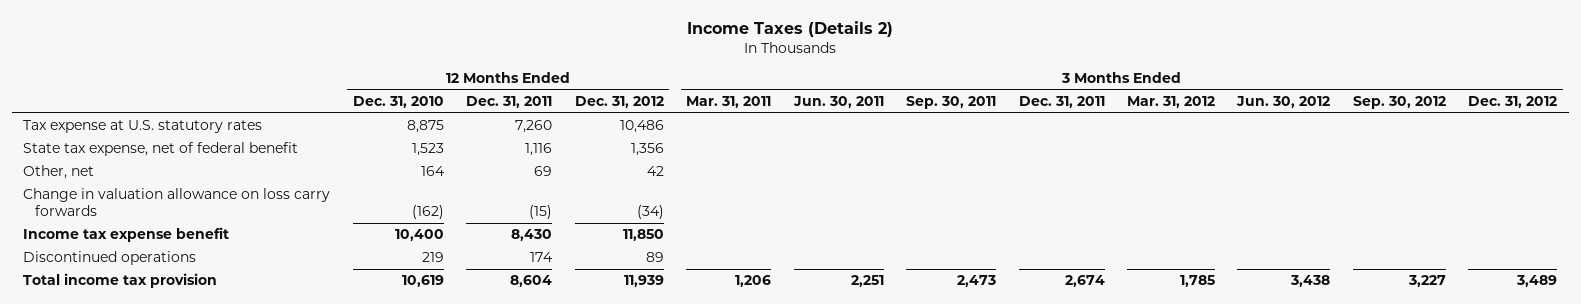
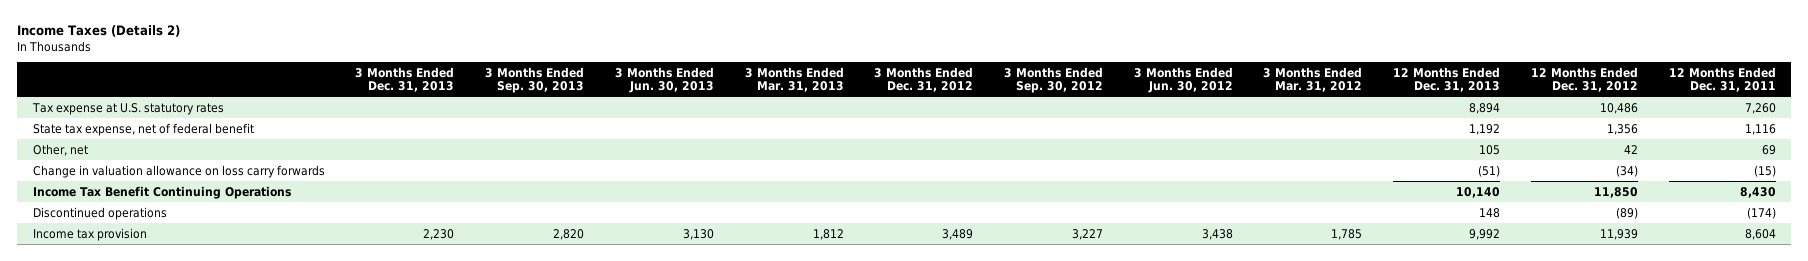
[352,95,444,108] Dec. 31, 2010 -> none
[686,95,772,108] Mar. 31, 2011 -> none
[792,95,884,108] Jun. 30, 2011 -> none
[906,95,997,109] Sep. 30, 2011 -> none
[1018,95,1105,108] Dec. 31, 2011 -> none
none -> [355,66,455,93] 3 Months Ended Dec. 31, 2013
none -> [485,66,585,94] 3 Months Ended Sep. 30, 2013
none -> [614,66,714,94] 3 Months Ended Jun. 30, 2013
none -> [744,66,844,93] 3 Months Ended Mar. 31, 2013
none -> [1393,66,1501,93] 12 Months Ended Dec. 31, 2013
[23,227,230,243] Income tax expense benefit -> [32,185,291,199] Income Tax Benefit Continuing Operations
[530,252,554,263] 174 -> [1746,206,1776,219] (174)
[645,252,664,263] 89 -> [1615,206,1638,219] (89)
[23,273,218,289] Total income tax provision -> [32,227,147,241] Income tax provision

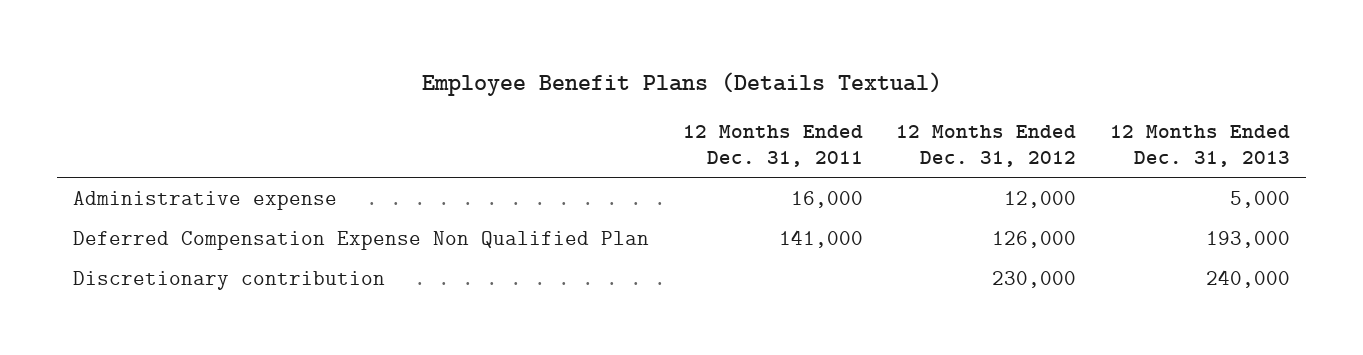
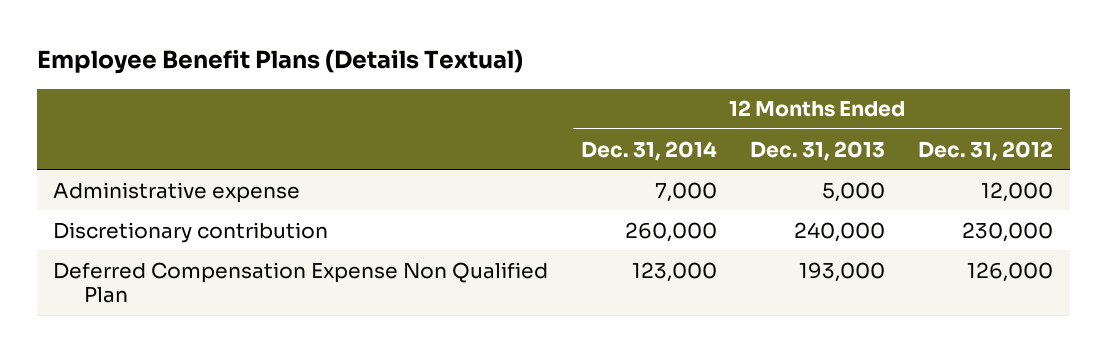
[682,125,863,167] 12 Months Ended Dec. 31, 2011 -> none
none -> [581,140,718,161] Dec. 31, 2014
[73,230,650,250] Deferred Compensation Expense Non Qualified Plan -> [53,261,549,303] Deferred Compensation Expense Non Qualified Plan

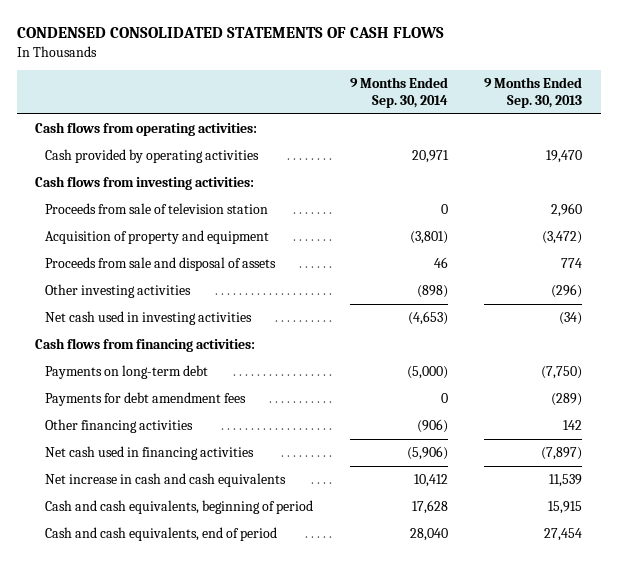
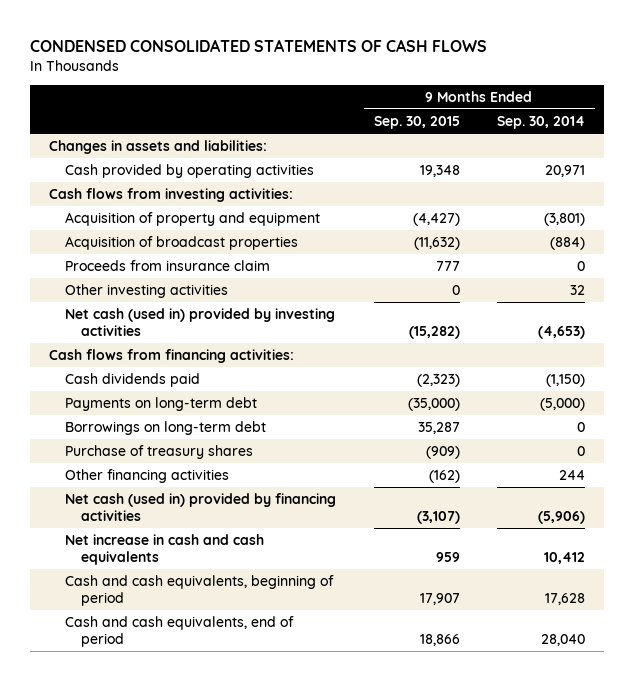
[484,77,583,109] 9 Months Ended Sep. 30, 2013 -> none
none -> [373,115,460,129] Sep. 30, 2015
[35,121,258,136] Cash flows from operating activities: -> none
none -> [48,140,267,155] Changes in assets and liabilities:
[45,202,269,214] Proceeds from sale of television station -> none
[45,256,277,271] Proceeds from sale and disposal of assets -> none
none -> [65,236,299,251] Acquisition of broadcast properties
none -> [65,260,271,272] Proceeds from insurance claim
[416,284,448,298] (898) -> [570,285,586,296] 32
[45,310,253,325] Net cash used in investing activities -> [65,308,336,336] Net cash (used in) provided by investing activities
none -> [65,373,201,388] Cash dividends paid
[45,391,247,406] Payments for debt amendment fees -> none
none -> [65,421,267,436] Borrowings on long-term debt
none -> [65,445,254,460] Purchase of treasury shares
[416,418,448,433] (906) -> [559,470,586,481] 244
[45,445,255,460] Net cash used in financing activities -> [65,493,337,521] Net cash (used in) provided by financing activities

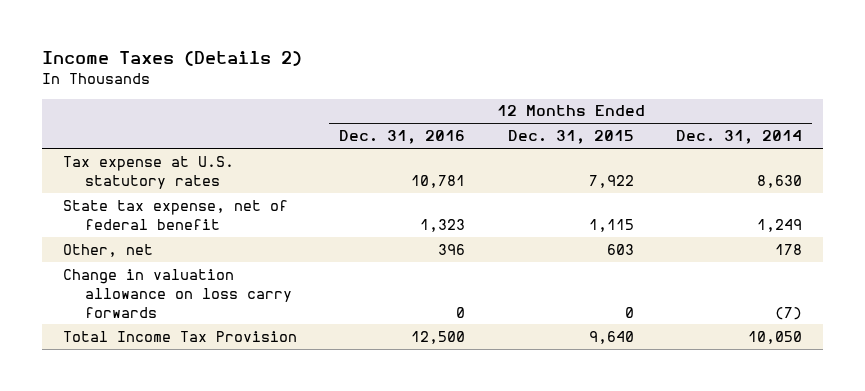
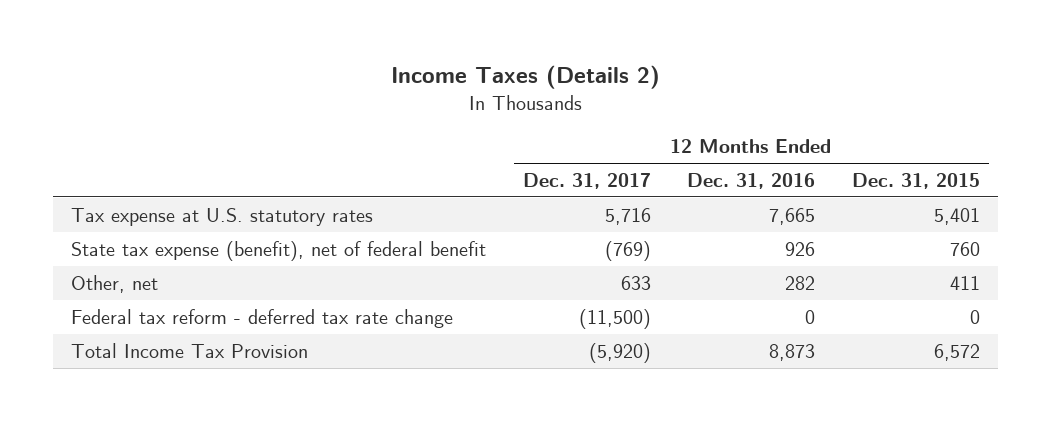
[675,130,802,145] Dec. 31, 2014 -> none
none -> [522,172,651,189] Dec. 31, 2017
[62,268,293,318] Change in valuation allowance on loss carry forwards -> none
[411,174,466,188] 10,781 -> [769,207,816,225] 7,665
[588,174,634,188] 7,922 -> [934,207,981,225] 5,401
[62,199,288,230] State tax expense, net of federal benefit -> [71,240,487,261] State tax expense (benefit), net of federal benefit
[420,218,466,232] 1,323 -> [785,241,816,256] 926
[588,218,634,232] 1,115 -> [950,241,981,256] 760
[438,243,466,255] 396 -> [785,275,816,290] 282
[606,243,634,255] 603 -> [950,275,981,290] 411
none -> [71,308,454,328] Federal tax reform - deferred tax rate change
[411,330,466,344] 12,500 -> [769,343,816,361] 8,873
[588,330,634,344] 9,640 -> [934,343,981,361] 6,572

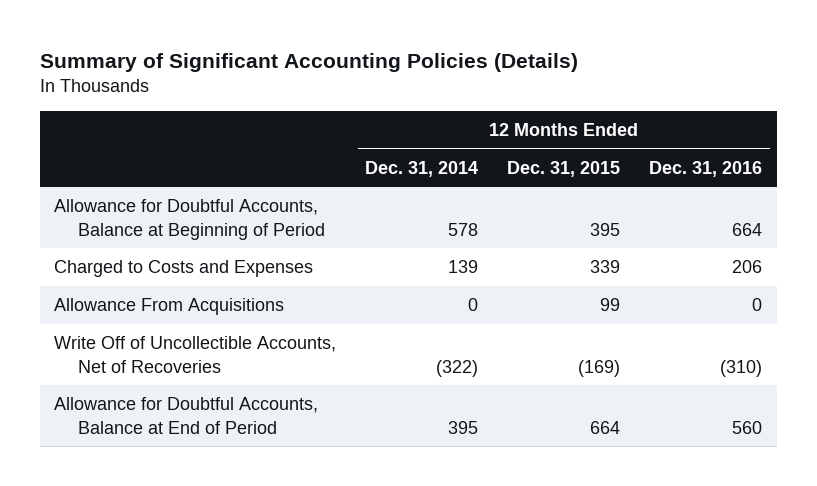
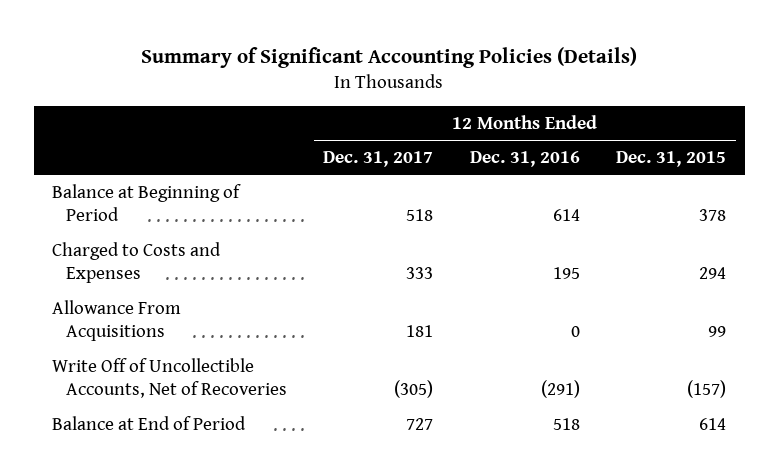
[365,160,479,177] Dec. 31, 2014 -> none
none -> [323,150,434,167] Dec. 31, 2017
[54,199,325,240] Allowance for Doubtful Accounts, Balance at Beginning of Period -> [52,183,242,222] Balance at Beginning of Period
[590,222,621,236] 395 -> [699,209,727,222] 378
[732,222,763,236] 664 -> [552,209,580,222] 614
[590,260,621,274] 339 -> [699,267,727,280] 294
[732,260,763,274] 206 -> [552,267,580,280] 195
[578,359,621,377] (169) -> [687,380,727,399] (157)
[720,359,763,377] (310) -> [540,380,580,399] (291)
[54,397,319,434] Allowance for Doubtful Accounts, Balance at End of Period -> [52,415,247,430] Balance at End of Period
[590,420,621,434] 664 -> [699,417,727,430] 614
[732,420,763,434] 560 -> [552,417,580,430] 518

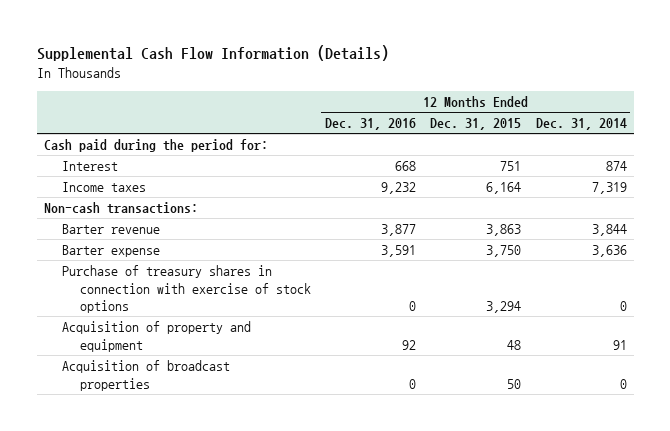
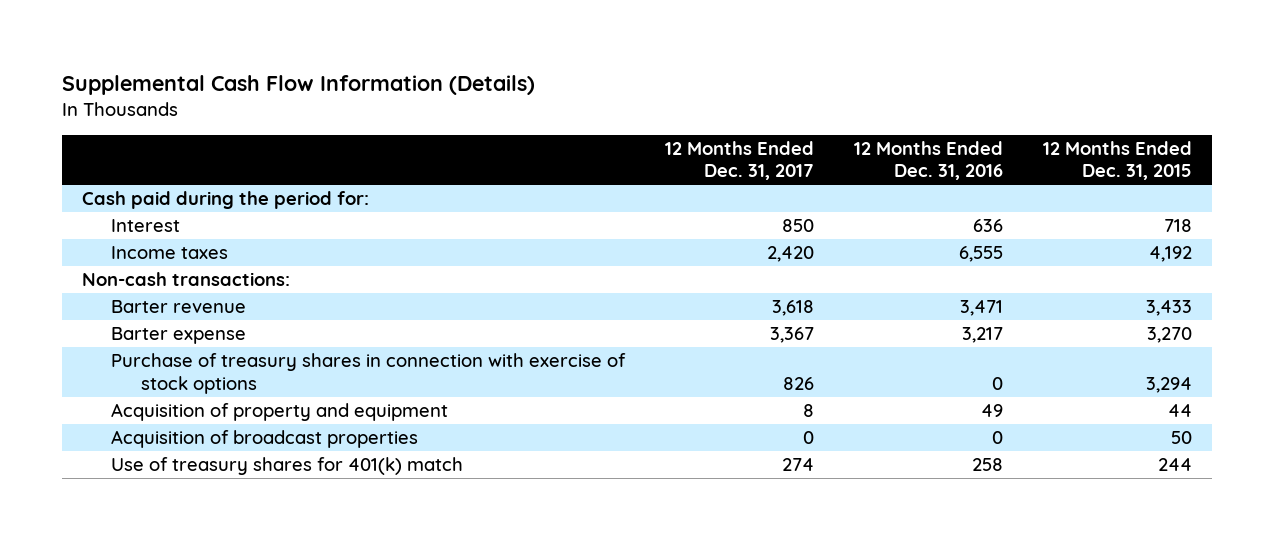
[535,118,627,131] Dec. 31, 2014 -> none
none -> [665,140,815,181] 12 Months Ended Dec. 31, 2017
[394,161,416,172] 668 -> [972,219,1003,233] 636
[500,161,522,172] 751 -> [1163,219,1192,233] 718
[380,182,416,195] 9,232 -> [958,246,1003,263] 6,555
[486,182,522,195] 6,164 -> [1148,246,1192,263] 4,192
[380,224,416,237] 3,877 -> [959,300,1003,317] 3,471
[486,224,522,237] 3,863 -> [1145,300,1192,317] 3,433
[380,245,416,258] 3,591 -> [961,327,1003,344] 3,217
[486,245,522,258] 3,750 -> [1146,327,1192,344] 3,270
[401,339,416,350] 92 -> [980,404,1003,418] 49
[507,339,522,350] 48 -> [1167,404,1192,418] 44
none -> [111,457,464,476] Use of treasury shares for 401(k) match

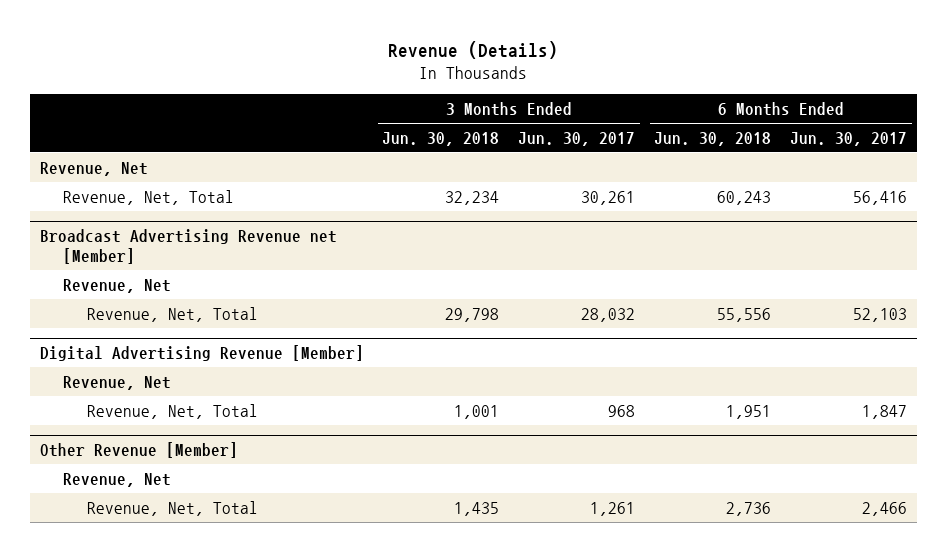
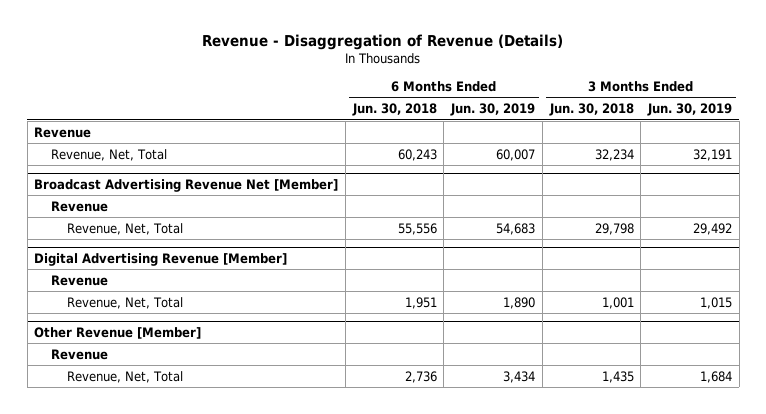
[388,40,559,59] Revenue (Details) -> [202,34,564,51] Revenue - Disaggregation of Revenue (Details)
[518,131,636,146] Jun. 30, 2017 -> none
[790,131,908,146] Jun. 30, 2017 -> none
none -> [450,103,536,117] Jun. 30, 2019
none -> [647,103,733,117] Jun. 30, 2019
[39,161,148,176] Revenue, Net -> [34,126,92,138] Revenue
[39,228,337,264] Broadcast Advertising Revenue net [Member] -> [34,178,339,192] Broadcast Advertising Revenue Net [Member]
[63,278,172,293] Revenue, Net -> [50,200,108,212] Revenue
[63,375,172,390] Revenue, Net -> [50,274,108,286] Revenue
[63,472,172,487] Revenue, Net -> [50,348,108,360] Revenue

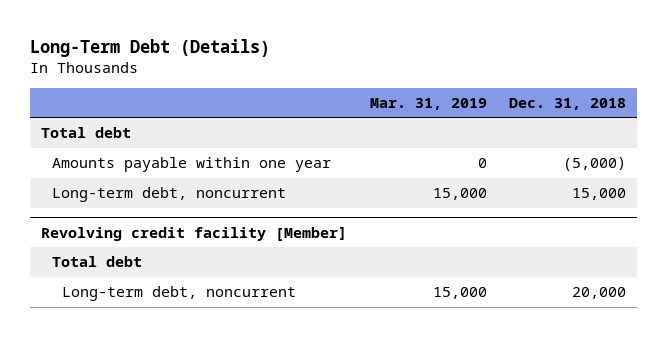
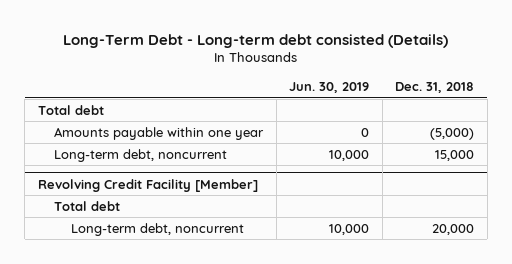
[30,39,271,58] Long-Term Debt (Details) -> [62,33,448,48] Long-Term Debt - Long-term debt consisted (Details)
[369,98,487,111] Mar. 31, 2019 -> none
none -> [289,82,370,94] Jun. 30, 2019
[41,226,348,241] Revolving credit facility [Member] -> [37,178,258,192] Revolving Credit Facility [Member]

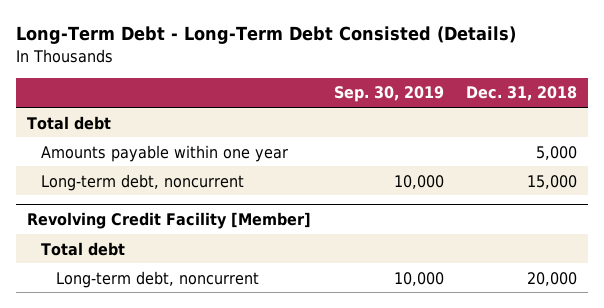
[62,33,448,48] Long-Term Debt - Long-term debt consisted (Details) -> [15,26,516,45] Long-Term Debt - Long-Term Debt Consisted (Details)
[289,82,370,94] Jun. 30, 2019 -> none
none -> [333,86,444,103] Sep. 30, 2019
[430,127,475,140] (5,000) -> [536,145,578,160] 5,000

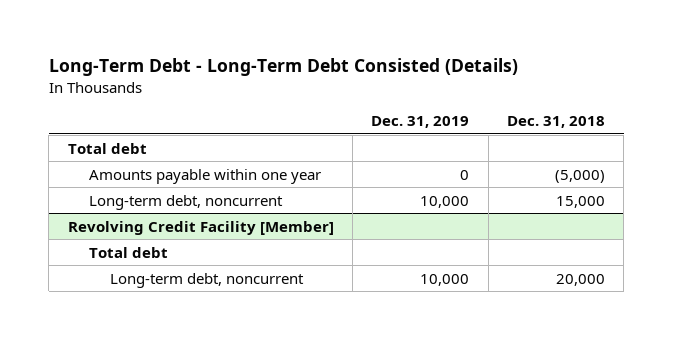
[333,86,444,103] Sep. 30, 2019 -> none
none -> [371,116,470,129] Dec. 31, 2019
[536,145,578,160] 5,000 -> [554,169,605,183] (5,000)

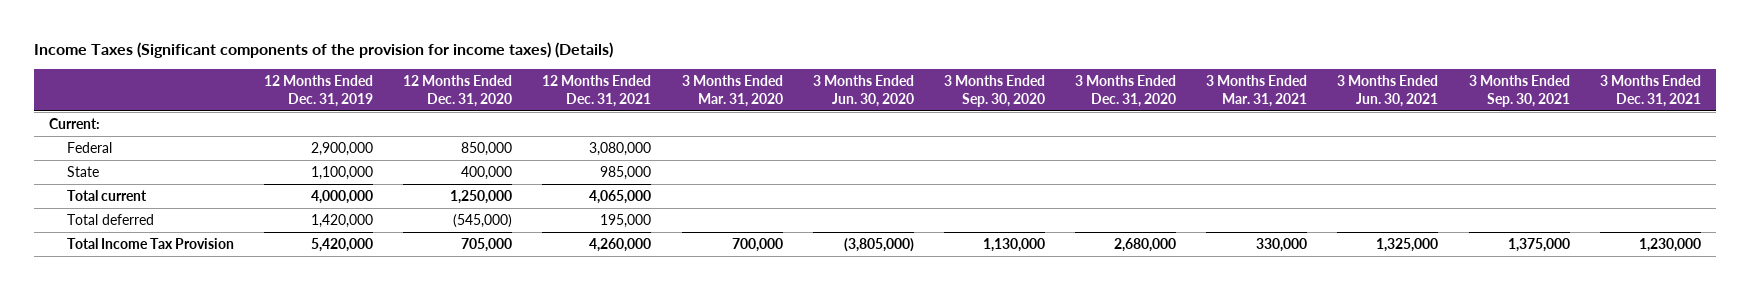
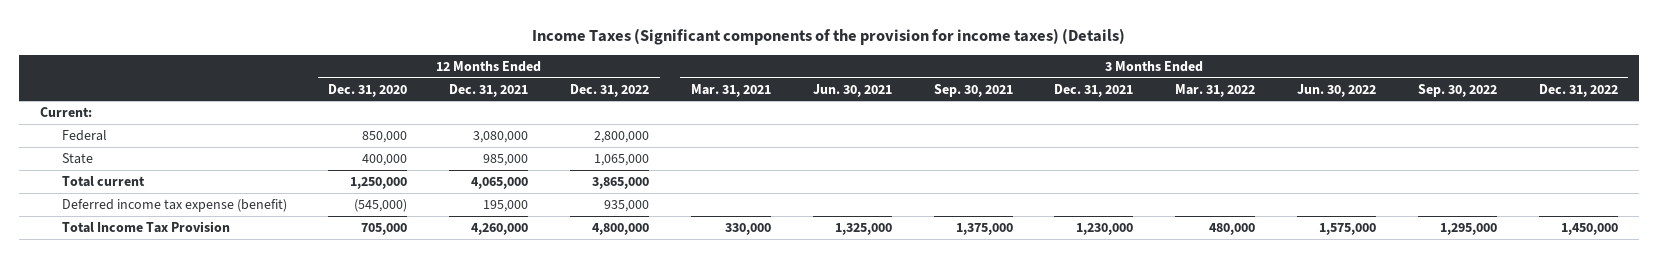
[264,75,374,107] 12 Months Ended Dec. 31, 2019 -> none
[681,75,783,107] 3 Months Ended Mar. 31, 2020 -> none
[812,75,914,107] 3 Months Ended Jun. 30, 2020 -> none
[943,75,1045,107] 3 Months Ended Sep. 30, 2020 -> none
[1075,75,1177,107] 3 Months Ended Dec. 31, 2020 -> none
none -> [570,83,650,97] Dec. 31, 2022
none -> [1175,83,1256,97] Mar. 31, 2022
none -> [1297,83,1377,97] Jun. 30, 2022
none -> [1417,83,1497,97] Sep. 30, 2022
none -> [1538,83,1618,97] Dec. 31, 2022
[67,214,155,226] Total deferred -> [61,199,287,213] Deferred income tax expense (benefit)

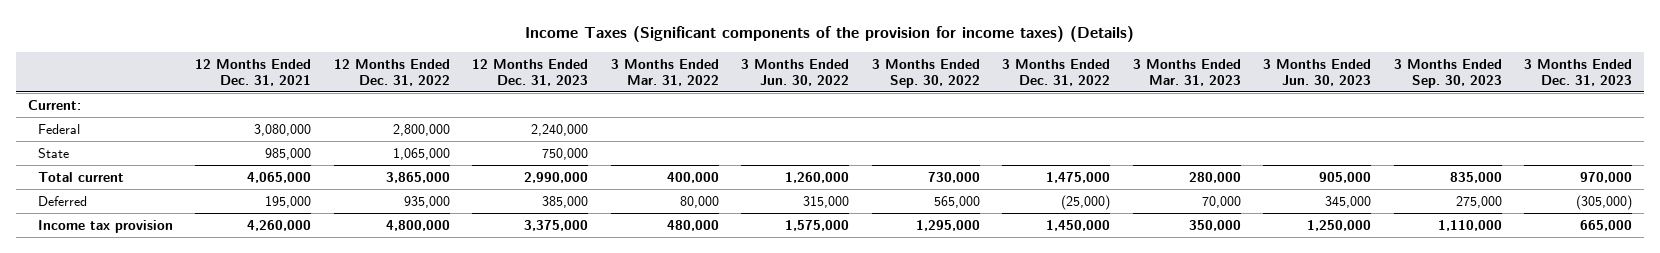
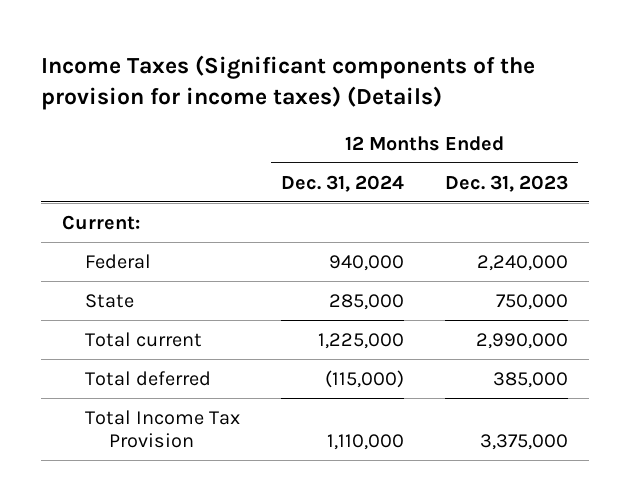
[195,58,312,87] 12 Months Ended Dec. 31, 2021 -> none
[333,58,450,87] 12 Months Ended Dec. 31, 2022 -> none
[610,58,719,87] 3 Months Ended Mar. 31, 2022 -> none
[741,58,850,87] 3 Months Ended Jun. 30, 2022 -> none
[871,58,980,89] 3 Months Ended Sep. 30, 2022 -> none
[1002,58,1111,87] 3 Months Ended Dec. 31, 2022 -> none
[1132,58,1241,87] 3 Months Ended Mar. 31, 2023 -> none
[1263,58,1372,87] 3 Months Ended Jun. 30, 2023 -> none
[1393,58,1502,89] 3 Months Ended Sep. 30, 2023 -> none
[1524,58,1633,87] 3 Months Ended Dec. 31, 2023 -> none
none -> [281,174,405,192] Dec. 31, 2024
[37,195,87,206] Deferred -> [85,370,212,386] Total deferred
[37,219,173,233] Income tax provision -> [85,409,241,449] Total Income Tax Provision

